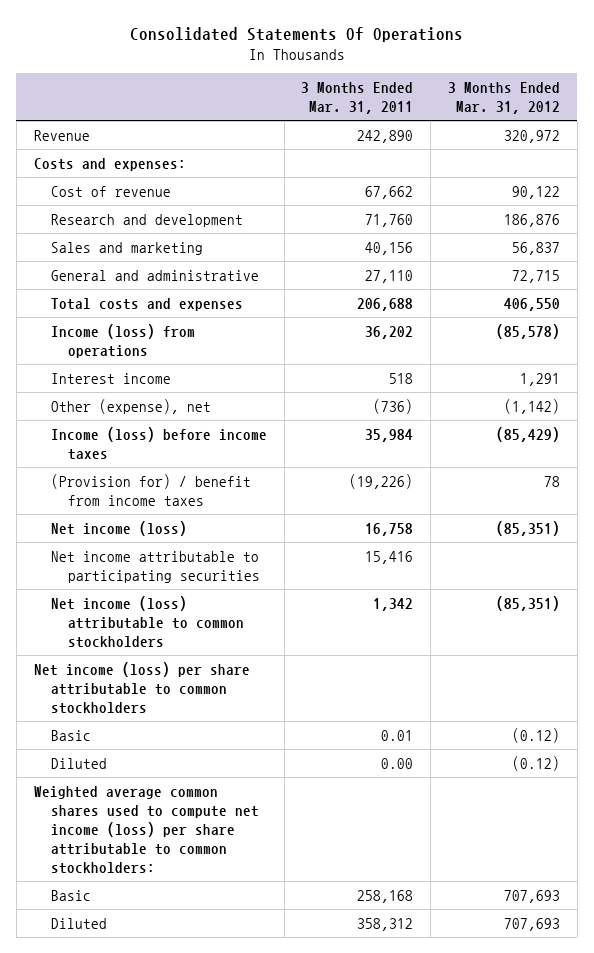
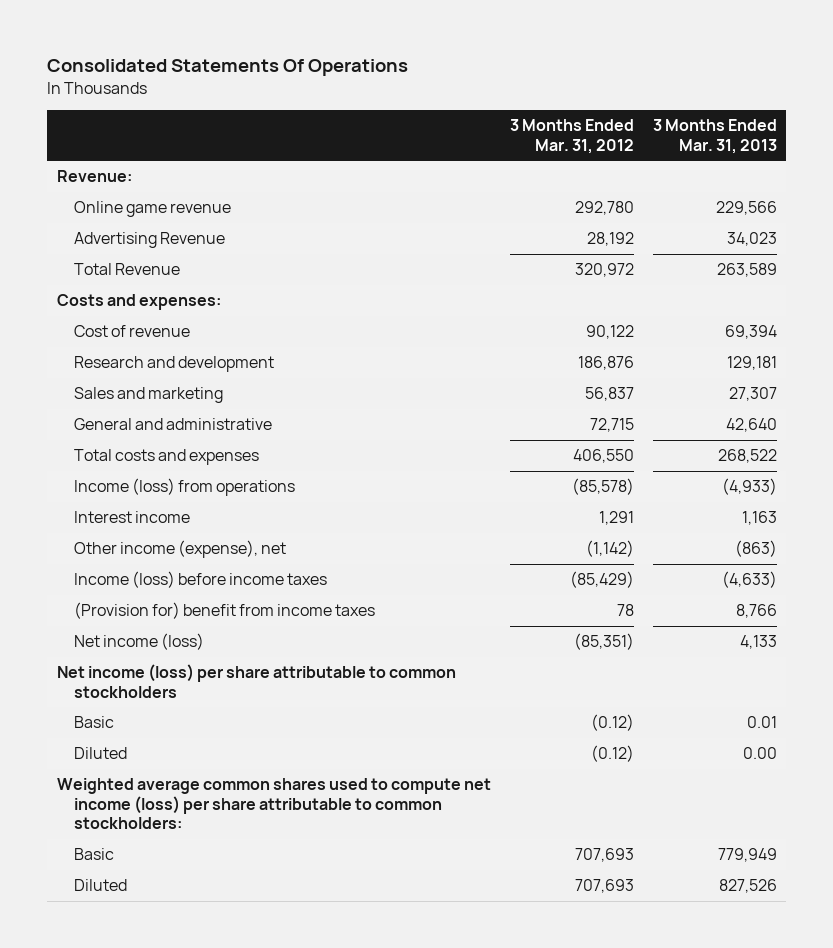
[301,82,414,115] 3 Months Ended Mar. 31, 2011 -> none
none -> [652,119,777,154] 3 Months Ended Mar. 31, 2013
none -> [56,170,132,183] Revenue:
none -> [73,201,231,218] Online game revenue
none -> [73,232,225,249] Advertising Revenue
[33,129,90,141] Revenue -> [73,263,180,276] Total Revenue
[50,398,211,414] Other (expense), net -> [73,540,286,559] Other income (expense), net
[50,473,251,506] (Provision for) / benefit from income taxes -> [73,602,375,620] (Provision for) benefit from income taxes
[50,550,261,583] Net income attributable to participating securities -> none
[50,595,245,648] Net income (loss) attributable to common stockholders -> none

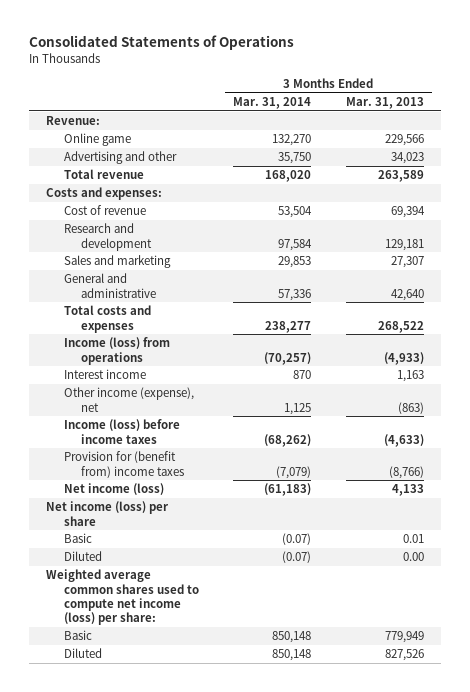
[47,59,409,77] Consolidated Statements Of Operations -> [28,35,294,51] Consolidated Statements of Operations
[509,119,634,154] 3 Months Ended Mar. 31, 2012 -> none
none -> [233,96,312,109] Mar. 31, 2014
[73,201,231,218] Online game revenue -> [63,133,131,147] Online game
[73,232,225,249] Advertising Revenue -> [63,151,177,165] Advertising and other
[73,263,180,276] Total Revenue -> [63,169,144,180] Total revenue
[73,602,375,620] (Provision for) benefit from income taxes -> [63,451,185,478] Provision for (benefit from) income taxes
[735,604,777,619] 8,766 -> [388,465,424,479] (8,766)
[56,664,456,698] Net income (loss) per share attributable to common stockholders -> [46,501,170,526] Net income (loss) per share
[56,778,491,830] Weighted average common shares used to compute net income (loss) per share attributable to common stockholders: -> [46,569,199,626] Weighted average common shares used to compute net income (loss) per share:

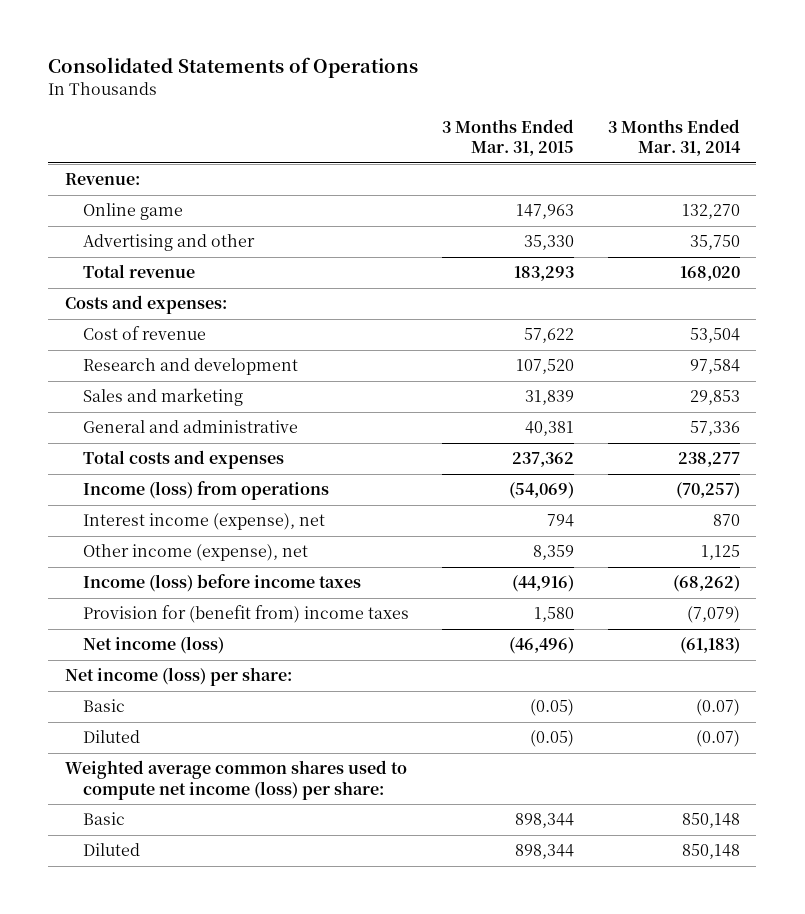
[345,96,424,109] Mar. 31, 2013 -> none
none -> [442,118,575,157] 3 Months Ended Mar. 31, 2015
[63,369,146,380] Interest income -> [83,513,326,531] Interest income (expense), net
[46,501,170,526] Net income (loss) per share -> [64,667,292,687] Net income (loss) per share:

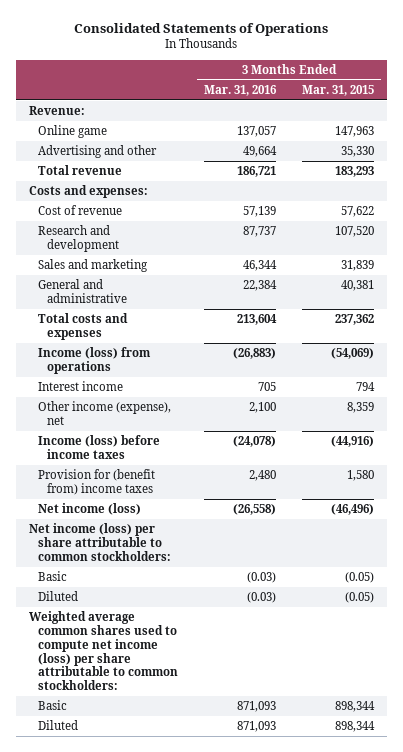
[607,118,741,157] 3 Months Ended Mar. 31, 2014 -> none
none -> [203,84,277,96] Mar. 31, 2016
[83,513,326,531] Interest income (expense), net -> [37,381,123,392] Interest income
[64,667,292,687] Net income (loss) per share: -> [28,523,171,561] Net income (loss) per share attributable to common stockholders:
[64,760,407,800] Weighted average common shares used to compute net income (loss) per share: -> [28,611,178,691] Weighted average common shares used to compute net income (loss) per share attributable to common stockholders:

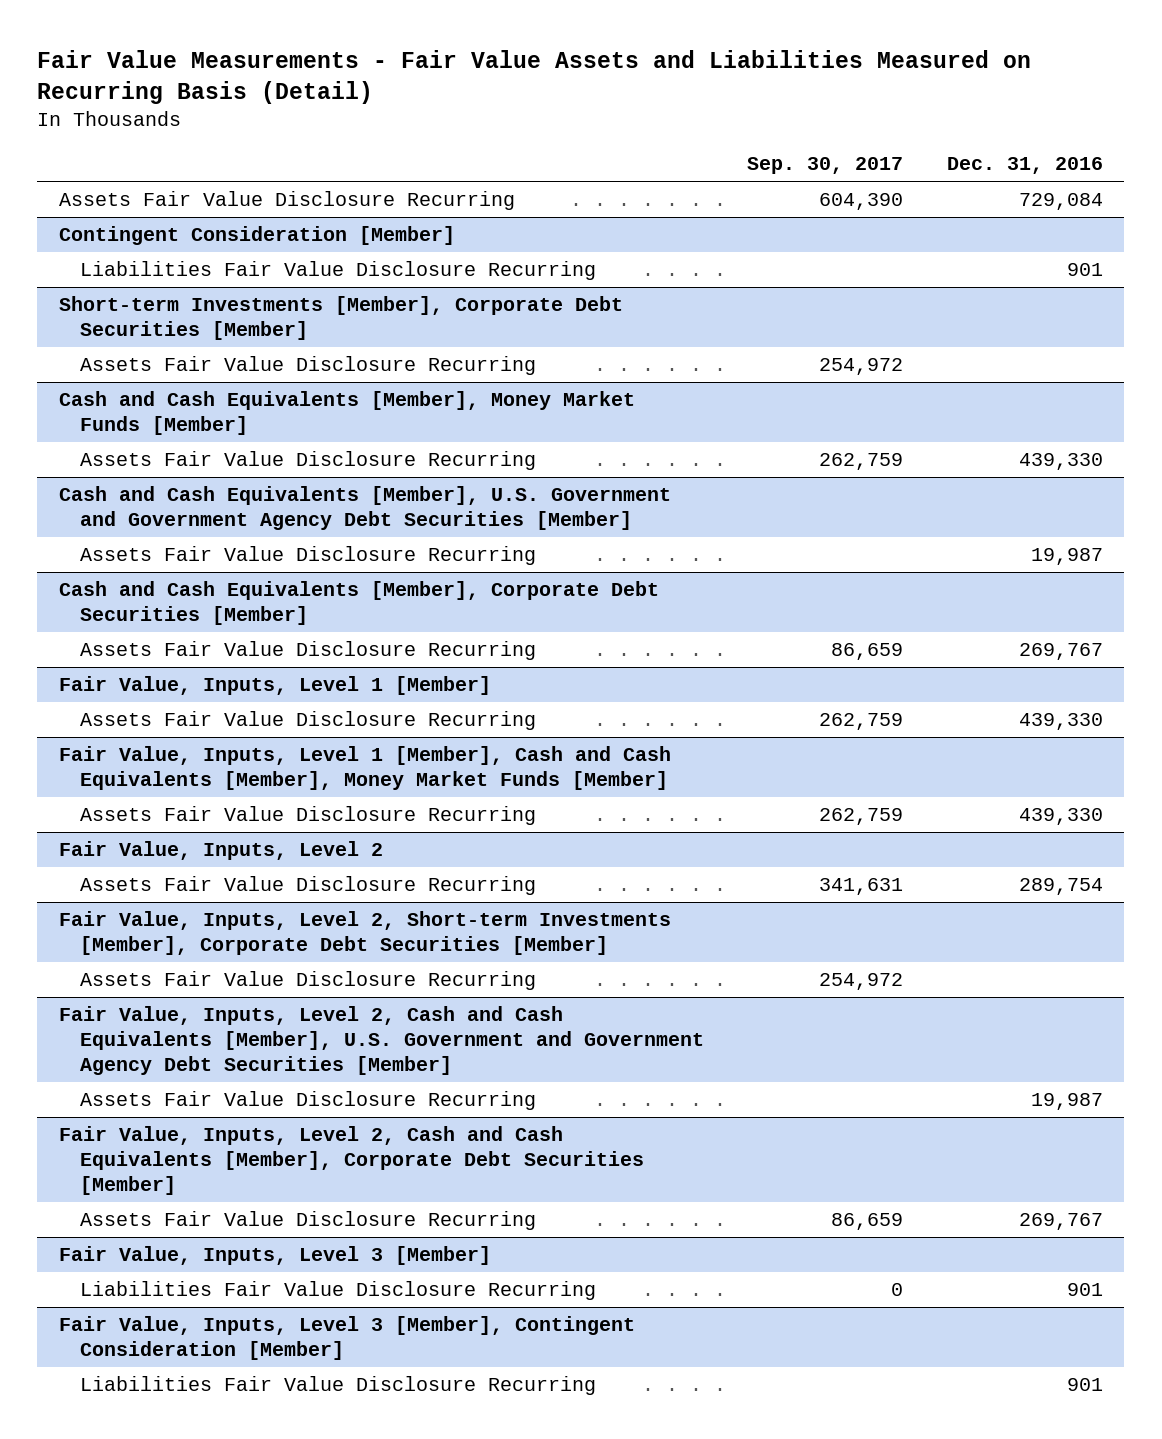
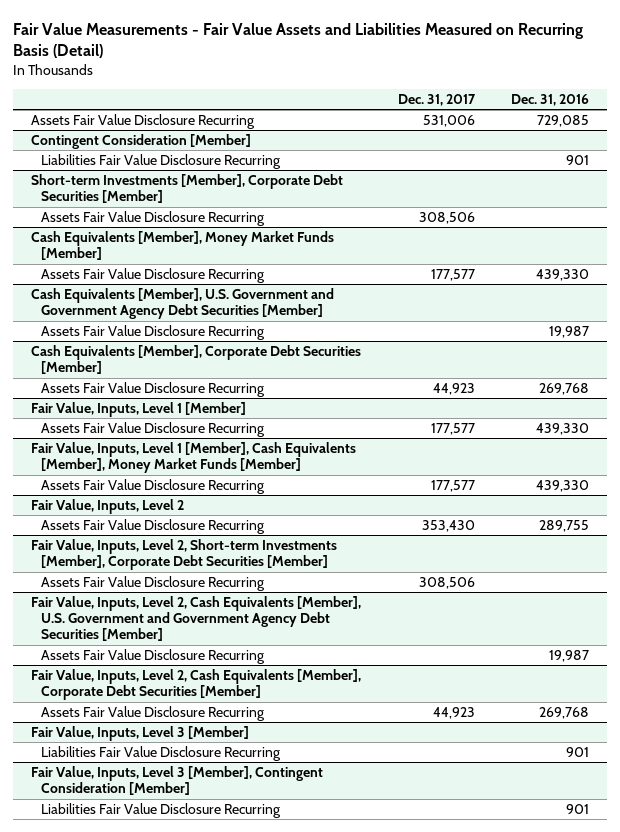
[747,157,904,175] Sep. 30, 2017 -> none
none -> [397,93,476,106] Dec. 31, 2017
[1018,193,1103,211] 729,084 -> [537,115,590,128] 729,085
[59,391,636,435] Cash and Cash Equivalents [Member], Money Market Funds [Member] -> [31,231,335,261] Cash Equivalents [Member], Money Market Funds [Member]
[59,486,672,530] Cash and Cash Equivalents [Member], U.S. Government and Government Agency Debt Securities [Member] -> [31,288,335,320] Cash Equivalents [Member], U.S. Government and Government Agency Debt Securities [Member]
[59,581,660,625] Cash and Cash Equivalents [Member], Corporate Debt Securities [Member] -> [31,345,362,375] Cash Equivalents [Member], Corporate Debt Securities [Member]
[1018,643,1103,661] 269,767 -> [539,383,590,396] 269,768
[59,746,672,790] Fair Value, Inputs, Level 1 [Member], Cash and Cash Equivalents [Member], Money Market Funds [Member] -> [31,442,357,474] Fair Value, Inputs, Level 1 [Member], Cash Equivalents [Member], Money Market Funds [Member]
[1018,878,1103,896] 289,754 -> [539,520,590,533] 289,755
[59,1006,705,1075] Fair Value, Inputs, Level 2, Cash and Cash Equivalents [Member], U.S. Government and Government Agency Debt Securities [Member] -> [31,596,362,642] Fair Value, Inputs, Level 2, Cash Equivalents [Member], U.S. Government and Government Agency Debt Securities [Member]
[59,1126,645,1195] Fair Value, Inputs, Level 2, Cash and Cash Equivalents [Member], Corporate Debt Securities [Member] -> [31,669,362,701] Fair Value, Inputs, Level 2, Cash Equivalents [Member], Corporate Debt Securities [Member]
[1018,1213,1103,1231] 269,767 -> [539,707,590,720] 269,768

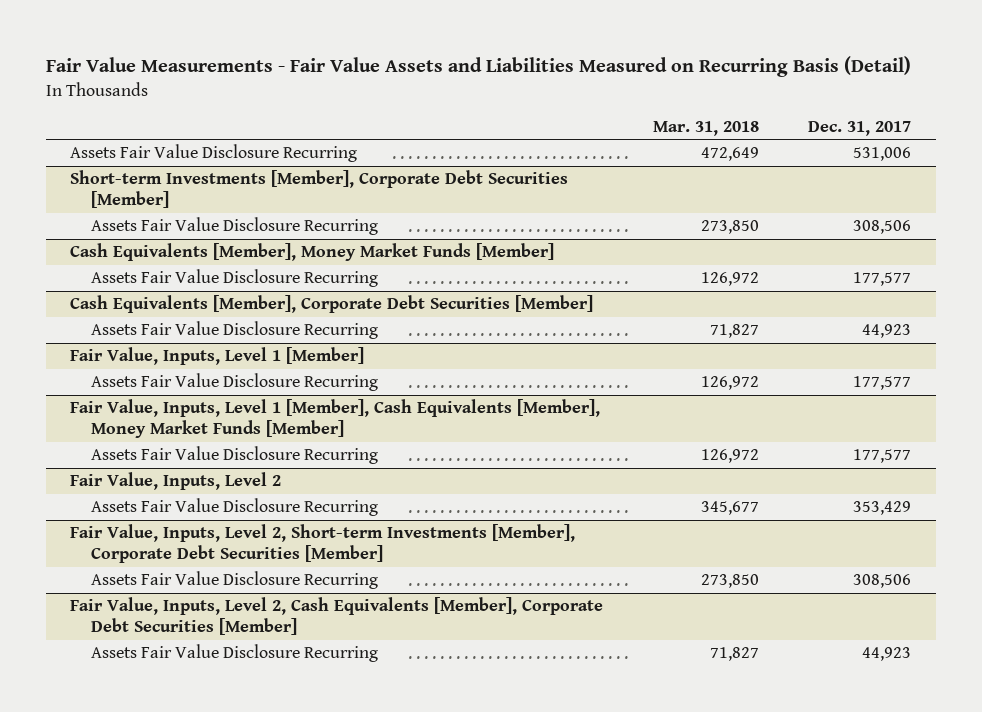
[511,93,590,106] Dec. 31, 2016 -> none
none -> [652,120,759,136] Mar. 31, 2018
[31,134,252,150] Contingent Consideration [Member] -> none
[41,154,282,170] Liabilities Fair Value Disclosure Recurring -> none
[31,288,335,320] Cash Equivalents [Member], U.S. Government and Government Agency Debt Securities [Member] -> none
[41,325,266,341] Assets Fair Value Disclosure Recurring -> none
[421,520,475,533] 353,430 -> [853,501,912,516] 353,429
[31,596,362,642] Fair Value, Inputs, Level 2, Cash Equivalents [Member], U.S. Government and Government Agency Debt Securities [Member] -> none
[41,649,266,665] Assets Fair Value Disclosure Recurring -> none
[31,726,250,742] Fair Value, Inputs, Level 3 [Member] -> none
[41,746,282,762] Liabilities Fair Value Disclosure Recurring -> none
[31,766,324,796] Fair Value, Inputs, Level 3 [Member], Contingent Consideration [Member] -> none
[41,803,282,819] Liabilities Fair Value Disclosure Recurring -> none

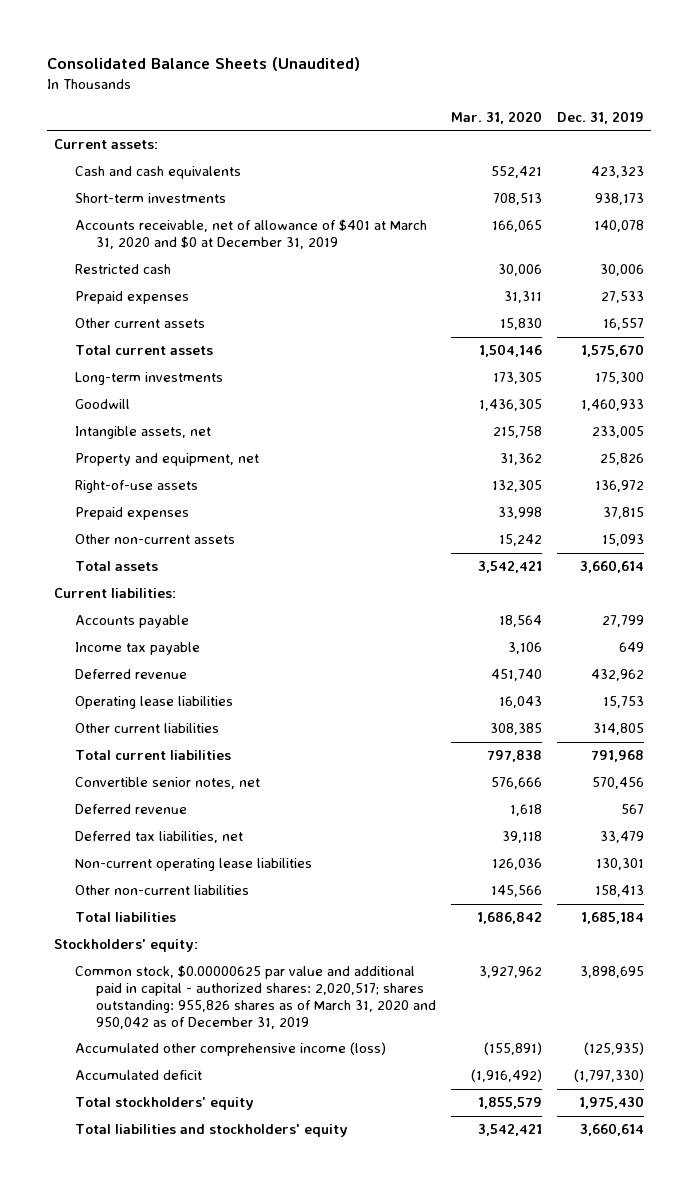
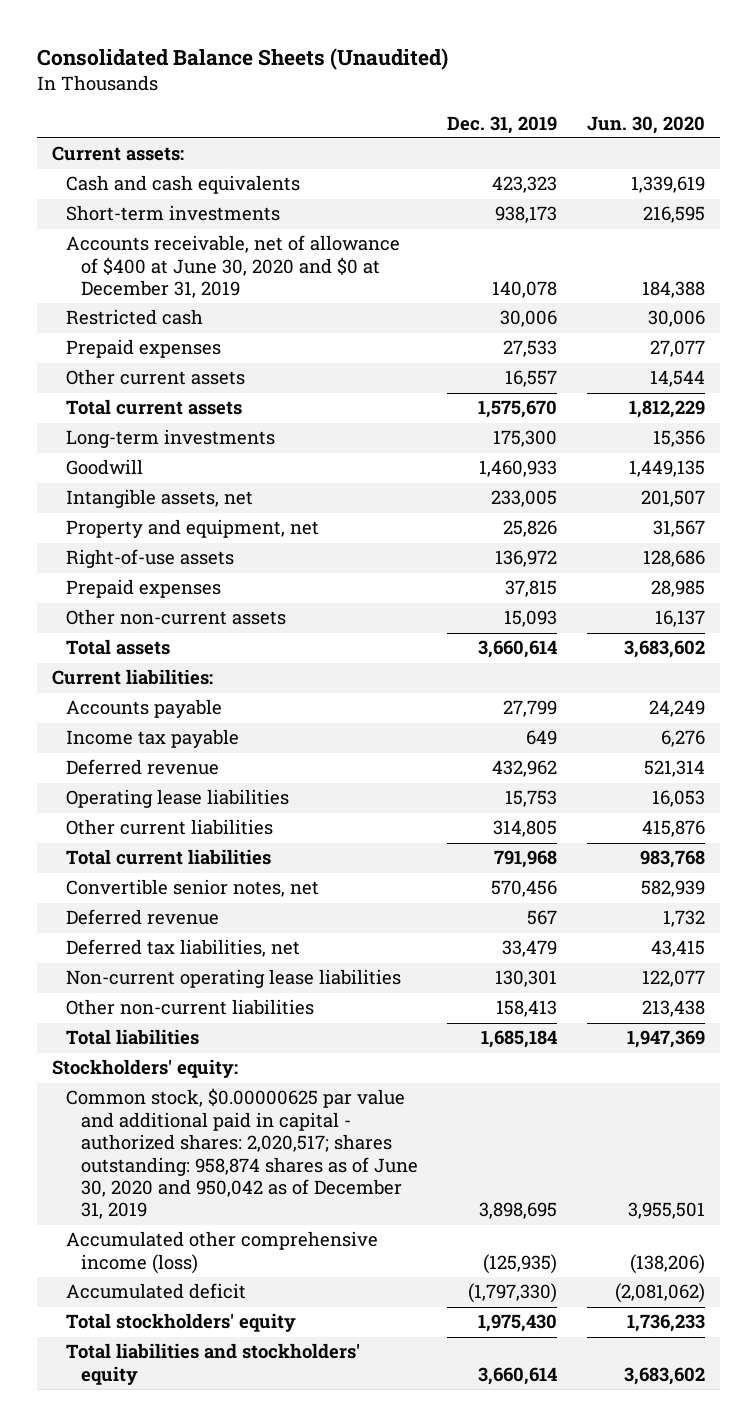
[450,110,542,124] Mar. 31, 2020 -> none
none -> [586,115,705,134] Jun. 30, 2020
[74,219,427,250] Accounts receivable, net of allowance of $401 at March 31, 2020 and $0 at December 31, 2019 -> [66,235,401,299] Accounts receivable, net of allowance of $400 at June 30, 2020 and $0 at December 31, 2019
[74,965,436,1029] Common stock, $0.00000625 par value and additional paid in capital - authorized shares: 2,020,517; shares outstanding: 955,826 shares as of March 31, 2020 and 950,042 as of December 31, 2019 -> [66,1088,418,1220] Common stock, $0.00000625 par value and additional paid in capital - authorized shares: 2,020,517; shares outstanding: 958,874 shares as of June 30, 2020 and 950,042 as of December 31, 2019

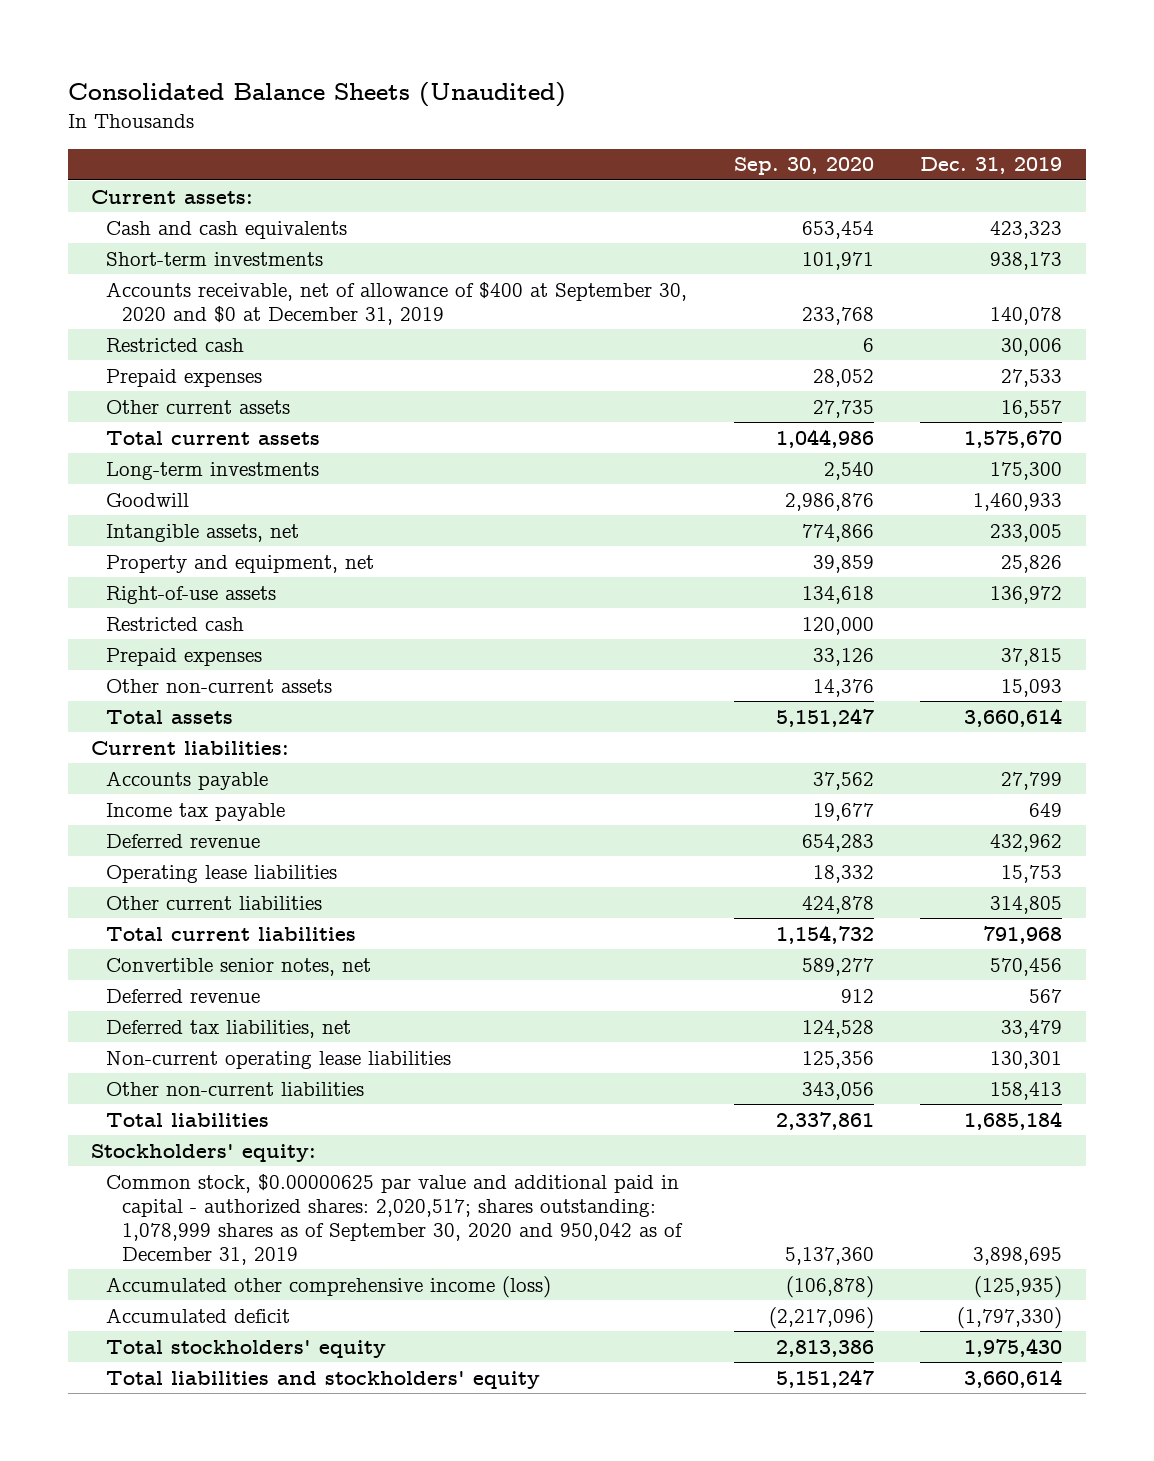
[586,115,705,134] Jun. 30, 2020 -> none
none -> [733,157,874,176] Sep. 30, 2020
[66,235,401,299] Accounts receivable, net of allowance of $400 at June 30, 2020 and $0 at December 31, 2019 -> [106,281,688,325] Accounts receivable, net of allowance of $400 at September 30, 2020 and $0 at December 31, 2019
none -> [106,616,245,631] Restricted cash
[66,1088,418,1220] Common stock, $0.00000625 par value and additional paid in capital - authorized shares: 2,020,517; shares outstanding: 958,874 shares as of June 30, 2020 and 950,042 as of December 31, 2019 -> [106,1173,683,1265] Common stock, $0.00000625 par value and additional paid in capital - authorized shares: 2,020,517; shares outstanding: 1,078,999 shares as of September 30, 2020 and 950,042 as of December 31, 2019

